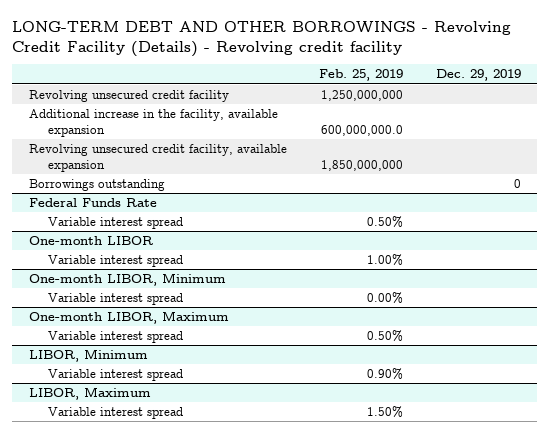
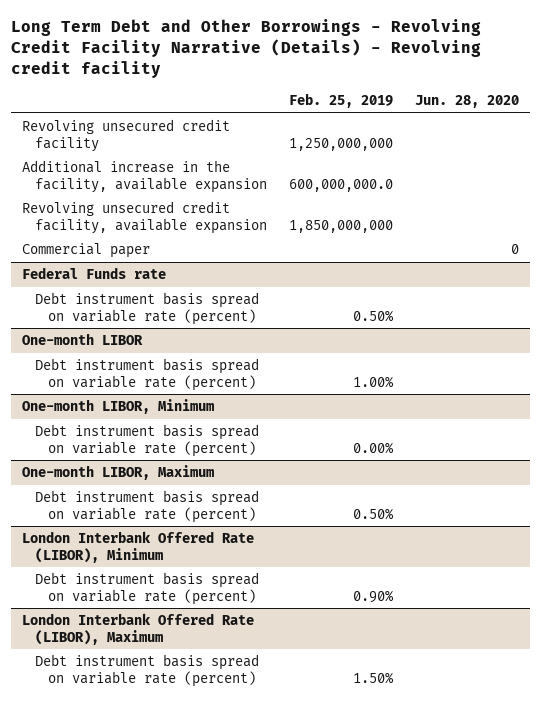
[12,20,512,57] LONG-TERM DEBT AND OTHER BORROWINGS - Revolving Credit Facility (Details) - Revolving credit facility -> [11,19,482,79] Long Term Debt and Other Borrowings - Revolving Credit Facility Narrative (Details) - Revolving credit facility
[435,69,521,82] Dec. 29, 2019 -> none
none -> [414,94,519,108] Jun. 28, 2020
[28,179,165,192] Borrowings outstanding -> [22,243,151,259] Commercial paper
[28,198,157,208] Federal Funds Rate -> [22,267,167,280] Federal Funds rate
[48,217,184,230] Variable interest spread -> [34,292,259,325] Debt instrument basis spread on variable rate (percent)
[48,255,184,268] Variable interest spread -> [34,358,259,391] Debt instrument basis spread on variable rate (percent)
[48,293,184,306] Variable interest spread -> [34,424,259,457] Debt instrument basis spread on variable rate (percent)
[28,349,148,363] LIBOR, Minimum -> none
[28,387,151,401] LIBOR, Maximum -> none
[48,331,184,344] Variable interest spread -> [34,490,259,523] Debt instrument basis spread on variable rate (percent)
none -> [22,531,255,563] London Interbank Offered Rate (LIBOR), Minimum
[48,369,184,382] Variable interest spread -> [34,572,259,605] Debt instrument basis spread on variable rate (percent)
none -> [22,613,255,645] London Interbank Offered Rate (LIBOR), Maximum
[48,407,184,420] Variable interest spread -> [34,654,259,687] Debt instrument basis spread on variable rate (percent)

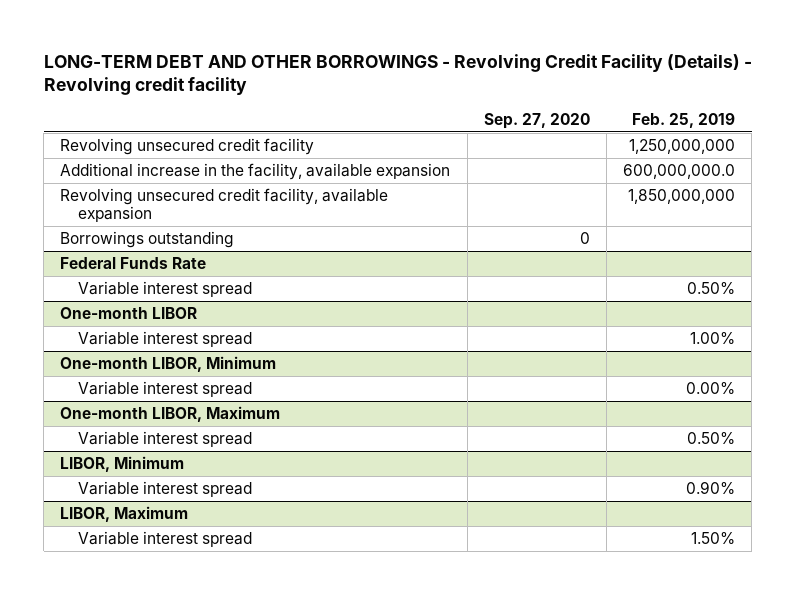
[11,19,482,79] Long Term Debt and Other Borrowings - Revolving Credit Facility Narrative (Details) - Revolving credit facility -> [43,53,752,96] LONG-TERM DEBT AND OTHER BORROWINGS - Revolving Credit Facility (Details) - Revolving credit facility
[414,94,519,108] Jun. 28, 2020 -> none
none -> [483,112,590,129] Sep. 27, 2020
[22,243,151,259] Commercial paper -> [60,231,235,249] Borrowings outstanding
[22,267,167,280] Federal Funds rate -> [60,257,207,270] Federal Funds Rate
[34,292,259,325] Debt instrument basis spread on variable rate (percent) -> [77,281,252,298] Variable interest spread
[34,358,259,391] Debt instrument basis spread on variable rate (percent) -> [77,331,252,348] Variable interest spread
[34,424,259,457] Debt instrument basis spread on variable rate (percent) -> [77,381,252,398] Variable interest spread
[22,531,255,563] London Interbank Offered Rate (LIBOR), Minimum -> none
[22,613,255,645] London Interbank Offered Rate (LIBOR), Maximum -> none
[34,490,259,523] Debt instrument basis spread on variable rate (percent) -> [77,431,252,448] Variable interest spread
none -> [60,456,185,473] LIBOR, Minimum
[34,572,259,605] Debt instrument basis spread on variable rate (percent) -> [77,481,252,498] Variable interest spread
none -> [60,506,189,523] LIBOR, Maximum
[34,654,259,687] Debt instrument basis spread on variable rate (percent) -> [77,531,252,548] Variable interest spread

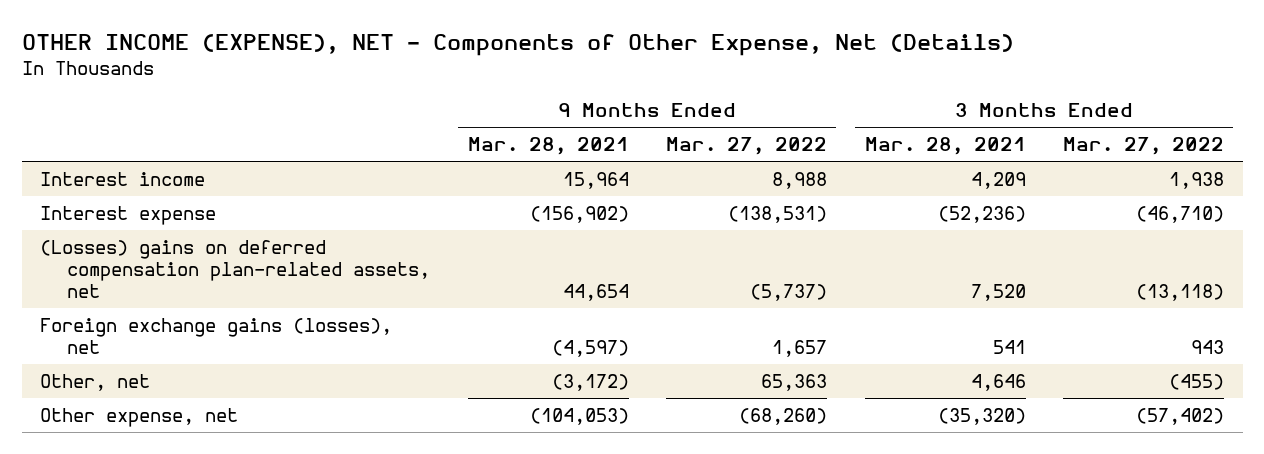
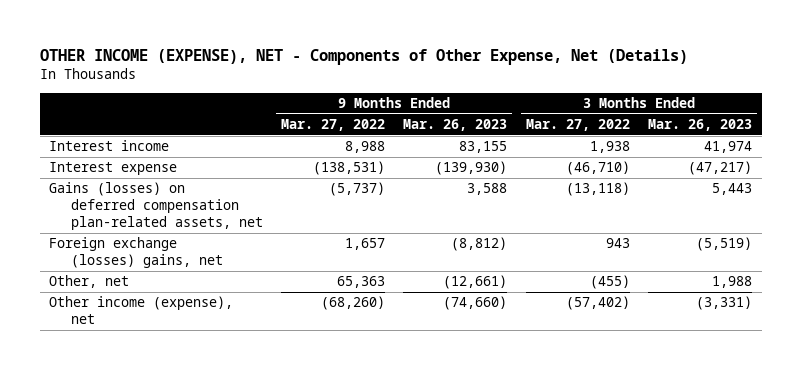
[467,137,629,156] Mar. 28, 2021 -> none
[864,137,1026,156] Mar. 28, 2021 -> none
none -> [403,119,508,132] Mar. 26, 2023
none -> [648,119,753,132] Mar. 26, 2023
[40,240,431,299] (Losses) gains on deferred compensation plan-related assets, net -> [48,182,263,231] Gains (losses) on deferred compensation plan-related assets, net
[40,318,393,355] Foreign exchange gains (losses), net -> [48,237,223,269] Foreign exchange (losses) gains, net
[40,408,239,428] Other expense, net -> [48,296,233,325] Other income (expense), net

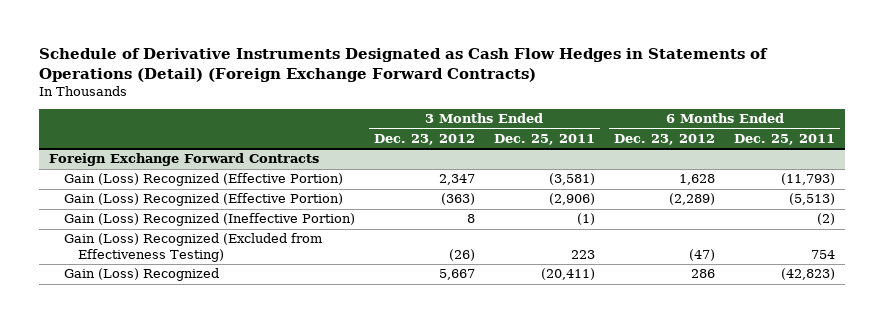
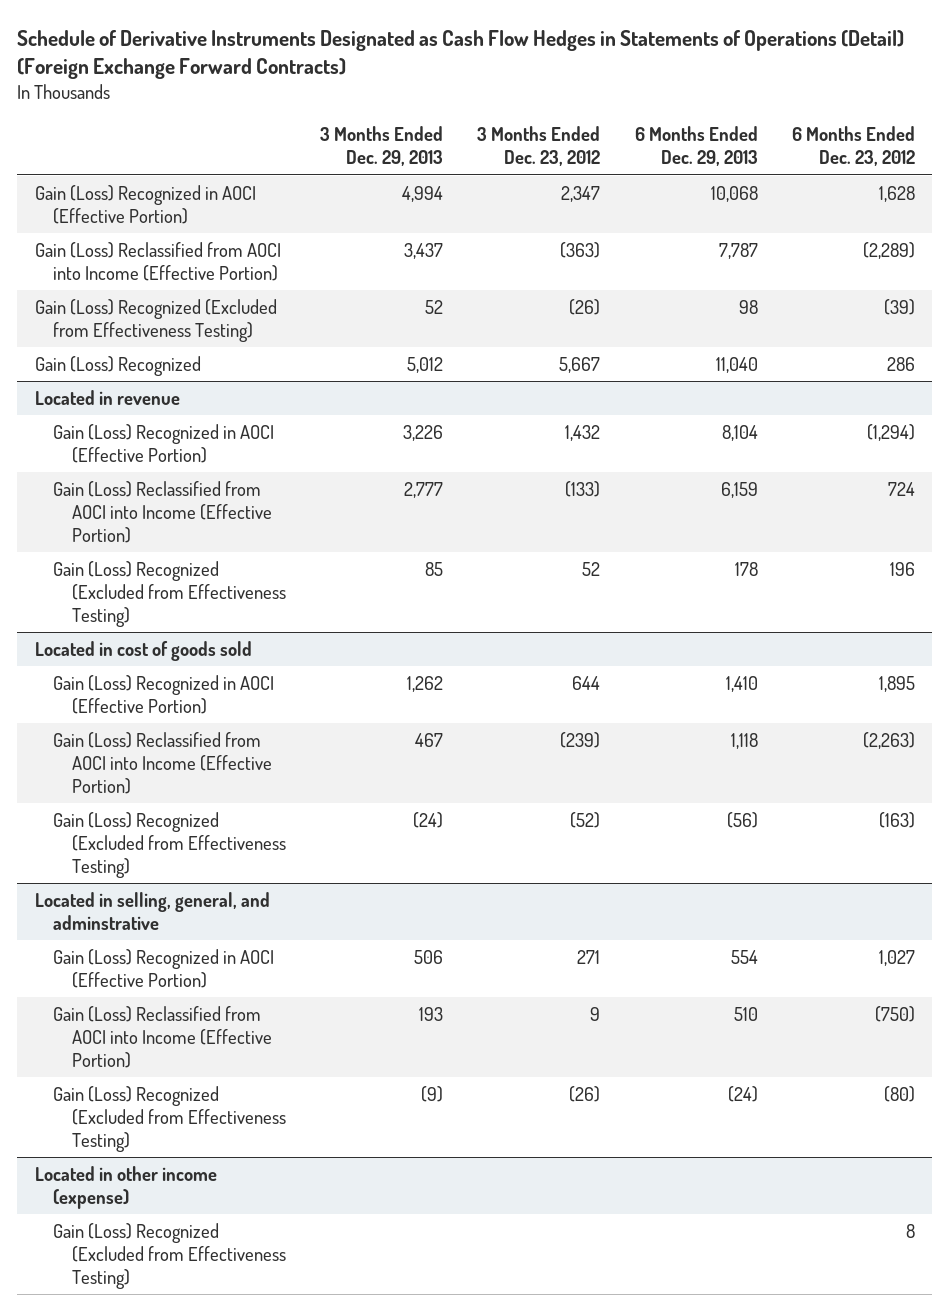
[493,133,595,145] Dec. 25, 2011 -> none
[734,133,836,145] Dec. 25, 2011 -> none
none -> [319,126,443,167] 3 Months Ended Dec. 29, 2013
none -> [634,126,758,167] 6 Months Ended Dec. 29, 2013
[49,153,320,167] Foreign Exchange Forward Contracts -> none
[63,213,355,227] Gain (Loss) Recognized (Ineffective Portion) -> none
[63,173,343,187] Gain (Loss) Recognized (Effective Portion) -> [34,184,256,224] Gain (Loss) Recognized in AOCI (Effective Portion)
[63,193,343,207] Gain (Loss) Recognized (Effective Portion) -> [34,241,281,281] Gain (Loss) Reclassified from AOCI into Income (Effective Portion)
[688,248,715,261] (47) -> [884,298,916,315] (39)
none -> [34,389,180,405] Located in revenue
none -> [53,423,275,463] Gain (Loss) Recognized in AOCI (Effective Portion)
none -> [53,480,272,543] Gain (Loss) Reclassified from AOCI into Income (Effective Portion)
none -> [53,560,286,627] Gain (Loss) Recognized (Excluded from Effectiveness Testing)
none -> [34,640,252,661] Located in cost of goods sold
none -> [53,674,275,714] Gain (Loss) Recognized in AOCI (Effective Portion)
none -> [53,731,272,794] Gain (Loss) Reclassified from AOCI into Income (Effective Portion)
none -> [53,811,286,878] Gain (Loss) Recognized (Excluded from Effectiveness Testing)
none -> [34,891,270,930] Located in selling, general, and adminstrative
none -> [53,948,275,988] Gain (Loss) Recognized in AOCI (Effective Portion)
none -> [53,1005,272,1068] Gain (Loss) Reclassified from AOCI into Income (Effective Portion)
none -> [53,1085,286,1152] Gain (Loss) Recognized (Excluded from Effectiveness Testing)
none -> [34,1165,217,1209] Located in other income (expense)
none -> [53,1222,286,1289] Gain (Loss) Recognized (Excluded from Effectiveness Testing)

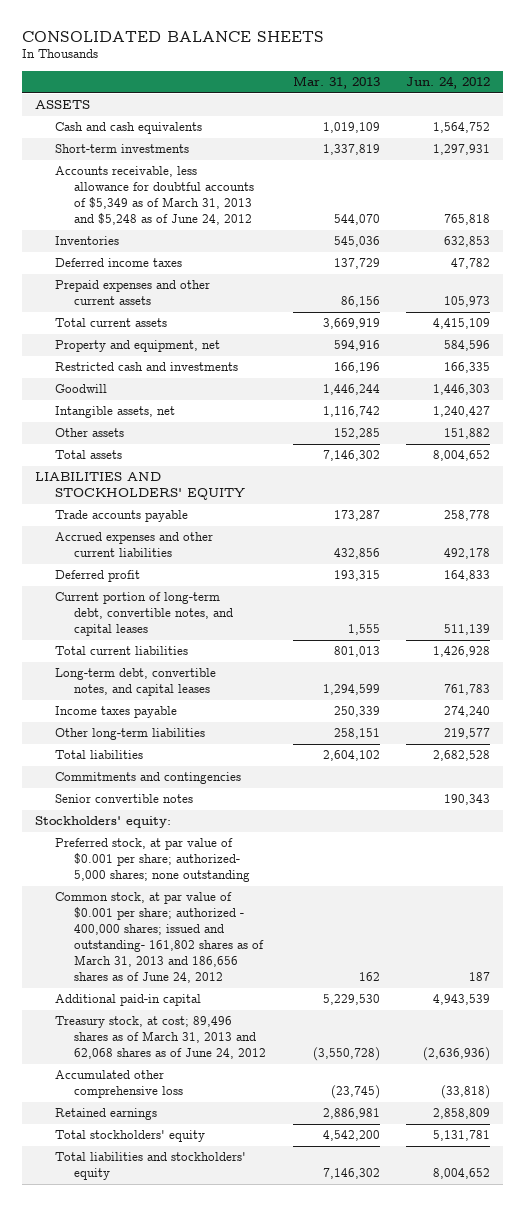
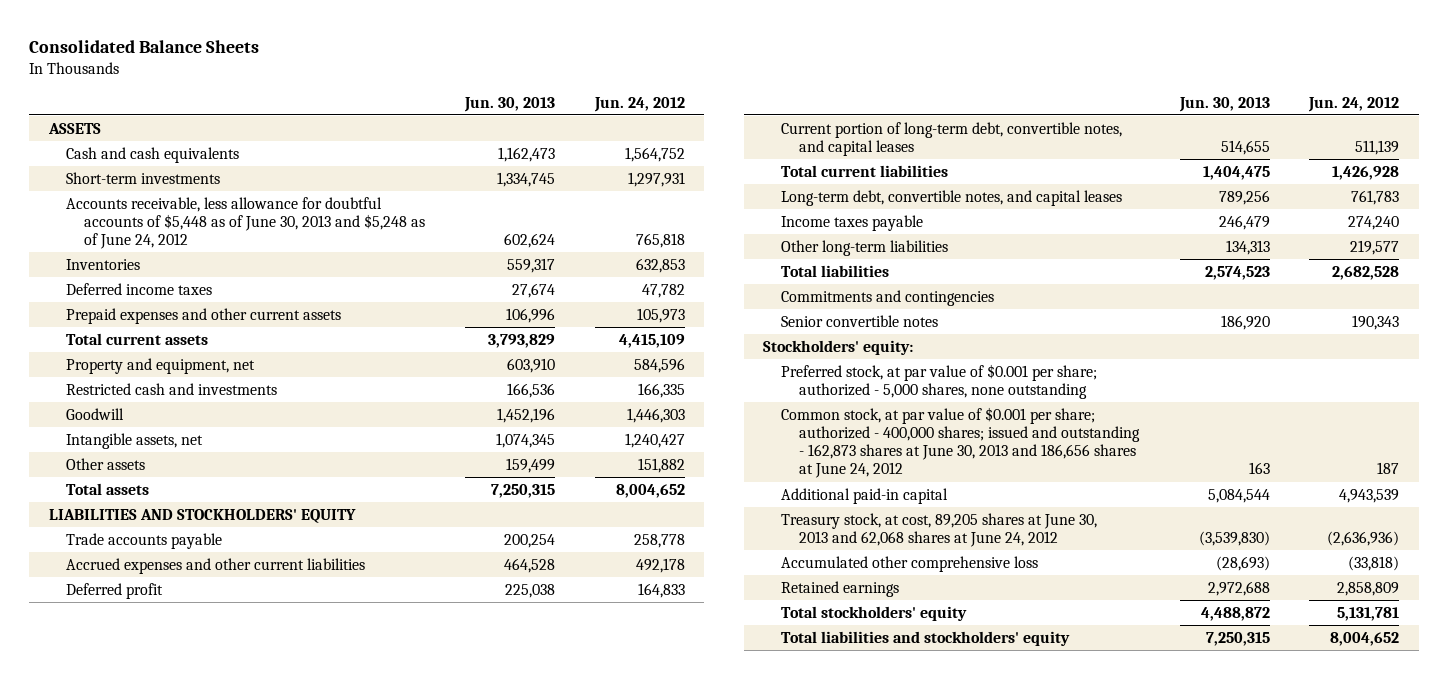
[22,30,325,42] CONSOLIDATED BALANCE SHEETS -> [28,40,259,54] Consolidated Balance Sheets
[292,76,380,90] Mar. 31, 2013 -> none
none -> [463,96,555,112] Jun. 30, 2013
[54,166,255,225] Accounts receivable, less allowance for doubtful accounts of $5,349 as of March 31, 2013 and $5,248 as of June 24, 2012 -> [66,196,426,250] Accounts receivable, less allowance for doubtful accounts of $5,448 as of June 30, 2013 and $5,248 as of June 24, 2012
[54,838,251,883] Preferred stock, at par value of $0.001 per share; authorized- 5,000 shares; none outstanding -> [781,363,1098,399] Preferred stock, at par value of $0.001 per share; authorized - 5,000 shares, none outstanding
[54,892,265,983] Common stock, at par value of $0.001 per share; authorized - 400,000 shares; issued and outstanding- 161,802 shares as of March 31, 2013 and 186,656 shares as of June 24, 2012 -> [781,406,1140,479] Common stock, at par value of $0.001 per share; authorized - 400,000 shares; issued and outstanding - 162,873 shares at June 30, 2013 and 186,656 shares at June 24, 2012
[54,1016,267,1060] Treasury stock, at cost; 89,496 shares as of March 31, 2013 and 62,068 shares as of June 24, 2012 -> [781,512,1098,547] Treasury stock, at cost, 89,205 shares at June 30, 2013 and 62,068 shares at June 24, 2012

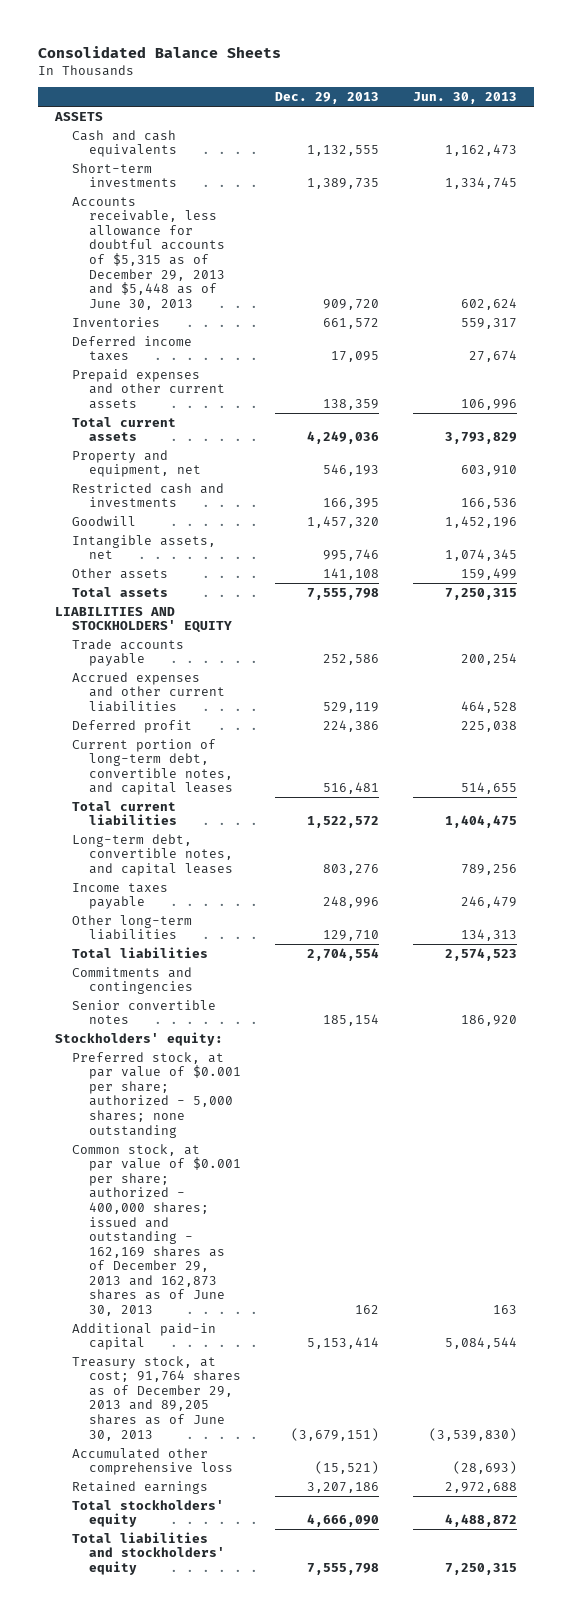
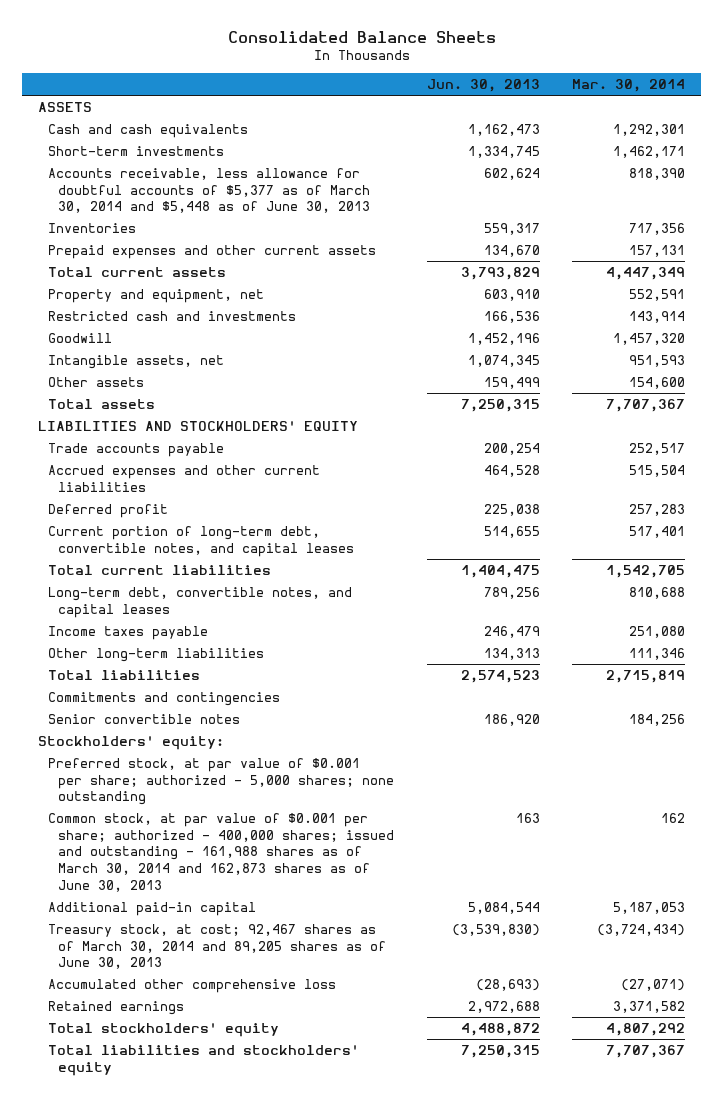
[274,92,379,105] Dec. 29, 2013 -> none
none -> [572,79,686,93] Mar. 30, 2014
[72,196,226,310] Accounts receivable, less allowance for doubtful accounts of $5,315 as of December 29, 2013 and $5,448 as of June 30, 2013 -> [48,167,371,214] Accounts receivable, less allowance for doubtful accounts of $5,377 as of March 30, 2014 and $5,448 as of June 30, 2013
[72,335,193,362] Deferred income taxes -> none
[460,398,517,410] 106,996 -> [483,244,540,257] 134,670
[72,1143,242,1317] Common stock, at par value of $0.001 per share; authorized - 400,000 shares; issued and outstanding - 162,169 shares as of December 29, 2013 and 162,873 shares as of June 30, 2013 -> [48,812,395,893] Common stock, at par value of $0.001 per share; authorized - 400,000 shares; issued and outstanding - 161,988 shares as of March 30, 2014 and 162,873 shares as of June 30, 2013
[72,1355,242,1441] Treasury stock, at cost; 91,764 shares as of December 29, 2013 and 89,205 shares as of June 30, 2013 -> [48,923,387,970] Treasury stock, at cost; 92,467 shares as of March 30, 2014 and 89,205 shares as of June 30, 2013

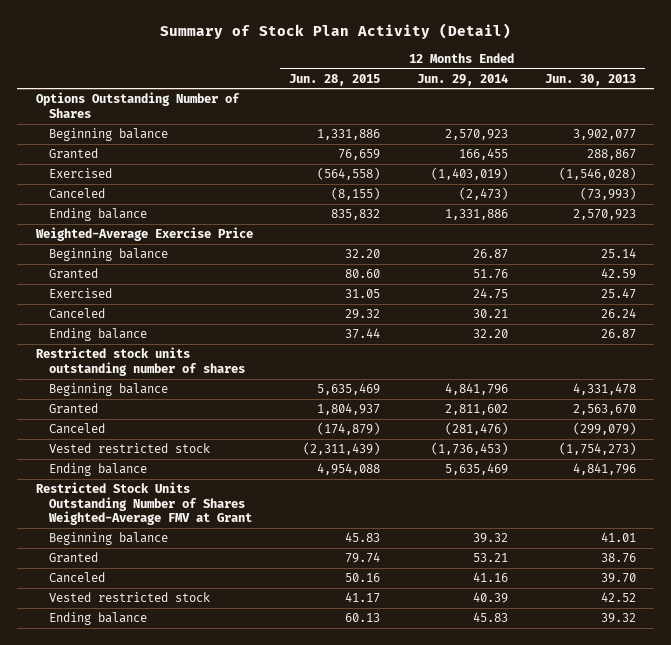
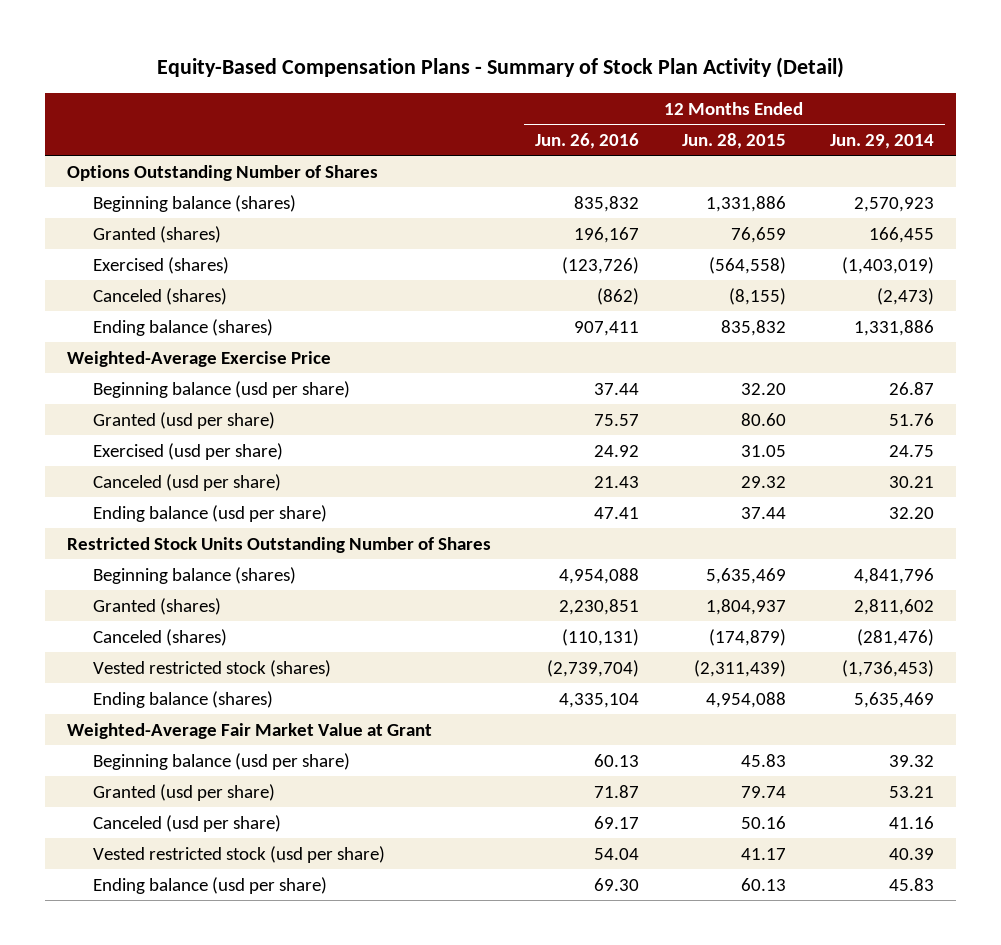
[159,23,511,40] Summary of Stock Plan Activity (Detail) -> [156,57,844,79] Equity-Based Compensation Plans - Summary of Stock Plan Activity (Detail)
[544,73,636,86] Jun. 30, 2013 -> none
none -> [534,132,639,149] Jun. 26, 2016
[48,128,168,142] Beginning balance -> [93,194,297,212] Beginning balance (shares)
[48,148,98,160] Granted -> [93,225,222,243] Granted (shares)
[48,168,112,179] Exercised -> [93,256,230,274] Exercised (shares)
[48,188,105,200] Canceled -> [93,287,228,305] Canceled (shares)
[48,208,147,222] Ending balance -> [93,318,274,336] Ending balance (shares)
[48,248,168,262] Beginning balance -> [93,380,351,398] Beginning balance (usd per share)
[48,268,98,280] Granted -> [93,411,276,429] Granted (usd per share)
[48,288,112,299] Exercised -> [93,442,284,460] Exercised (usd per share)
[48,308,105,320] Canceled -> [93,473,282,491] Canceled (usd per share)
[48,328,147,342] Ending balance -> [93,504,328,522] Ending balance (usd per share)
[35,347,245,376] Restricted stock units outstanding number of shares -> [67,536,492,553] Restricted Stock Units Outstanding Number of Shares
[48,383,168,397] Beginning balance -> [93,566,297,584] Beginning balance (shares)
[48,403,98,415] Granted -> [93,597,222,615] Granted (shares)
[48,423,105,435] Canceled -> [93,628,228,646] Canceled (shares)
[48,443,210,454] Vested restricted stock -> [93,659,332,677] Vested restricted stock (shares)
[48,463,147,477] Ending balance -> [93,690,274,708] Ending balance (shares)
[35,482,252,526] Restricted Stock Units Outstanding Number of Shares Weighted-Average FMV at Grant -> [67,722,433,739] Weighted-Average Fair Market Value at Grant
[48,532,168,546] Beginning balance -> [93,752,351,770] Beginning balance (usd per share)
[48,552,98,564] Granted -> [93,783,276,801] Granted (usd per share)
[48,572,105,584] Canceled -> [93,814,282,832] Canceled (usd per share)
[48,592,210,603] Vested restricted stock -> [93,845,386,863] Vested restricted stock (usd per share)
[48,612,147,626] Ending balance -> [93,876,328,894] Ending balance (usd per share)

